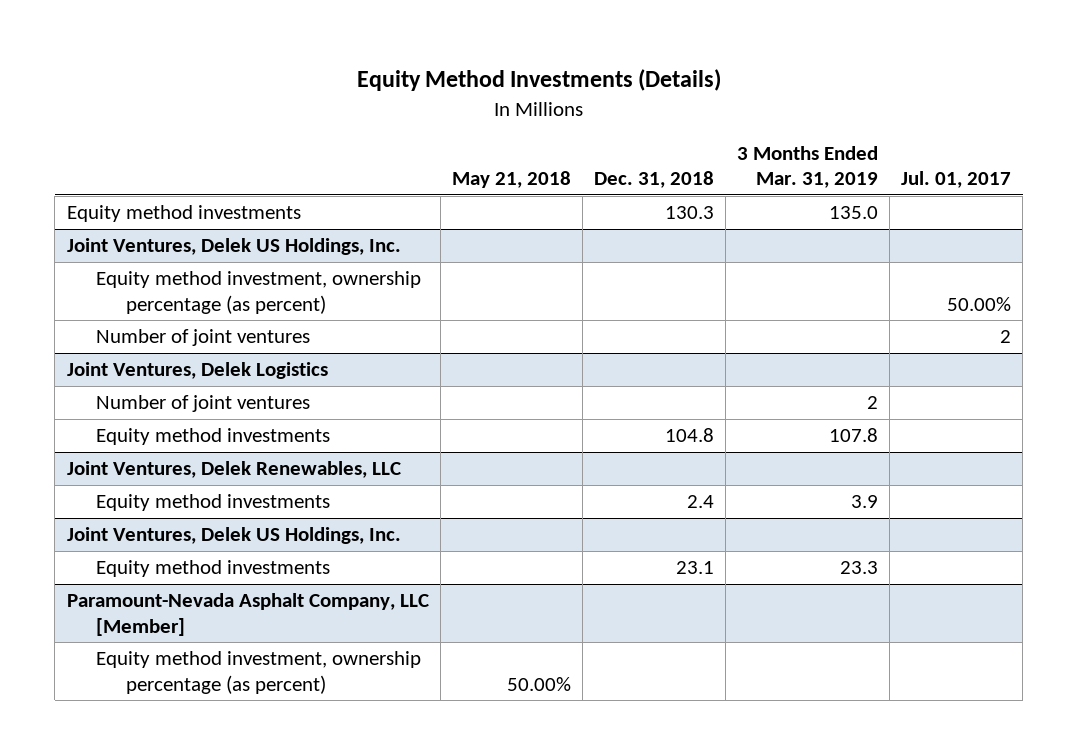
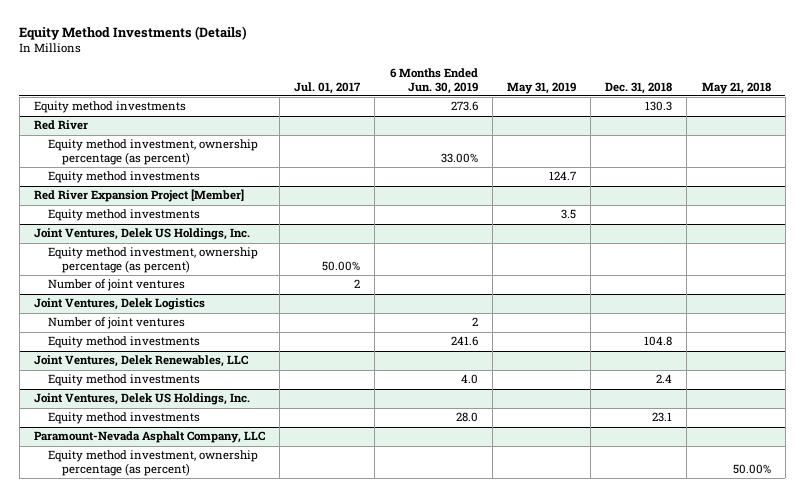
[737,145,879,189] 3 Months Ended Mar. 31, 2019 -> none
none -> [389,68,478,94] 6 Months Ended Jun. 30, 2019
none -> [506,81,576,94] May 31, 2019
none -> [33,120,88,131] Red River
none -> [47,139,258,165] Equity method investment, ownership percentage (as percent)
none -> [47,171,200,184] Equity method investments
none -> [33,189,244,203] Red River Expansion Project [Member]
none -> [47,209,200,222] Equity method investments
[66,593,429,636] Paramount-Nevada Asphalt Company, LLC [Member] -> [33,431,265,444] Paramount-Nevada Asphalt Company, LLC

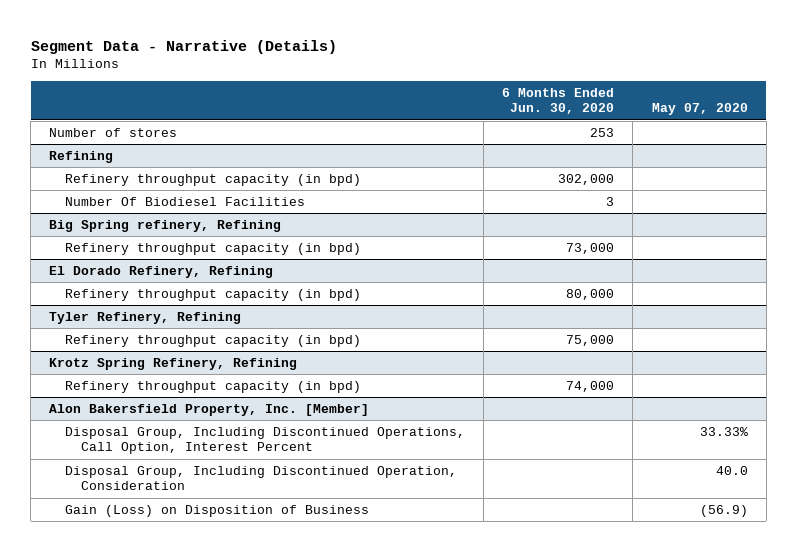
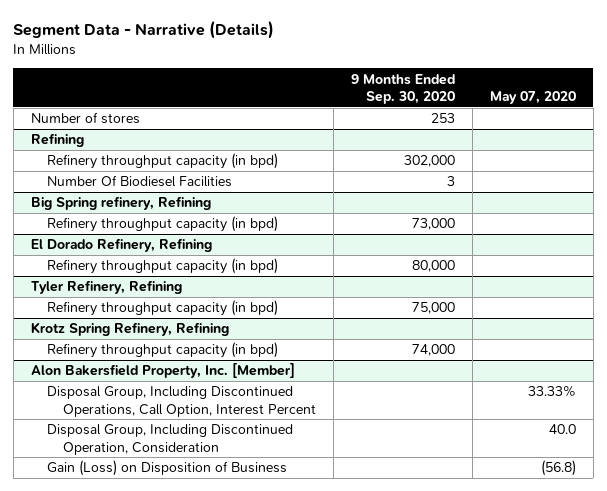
[502,87,615,115] 6 Months Ended Jun. 30, 2020 -> none
none -> [351,73,456,105] 9 Months Ended Sep. 30, 2020
[699,504,748,517] (56.9) -> [540,460,576,477] (56.8)

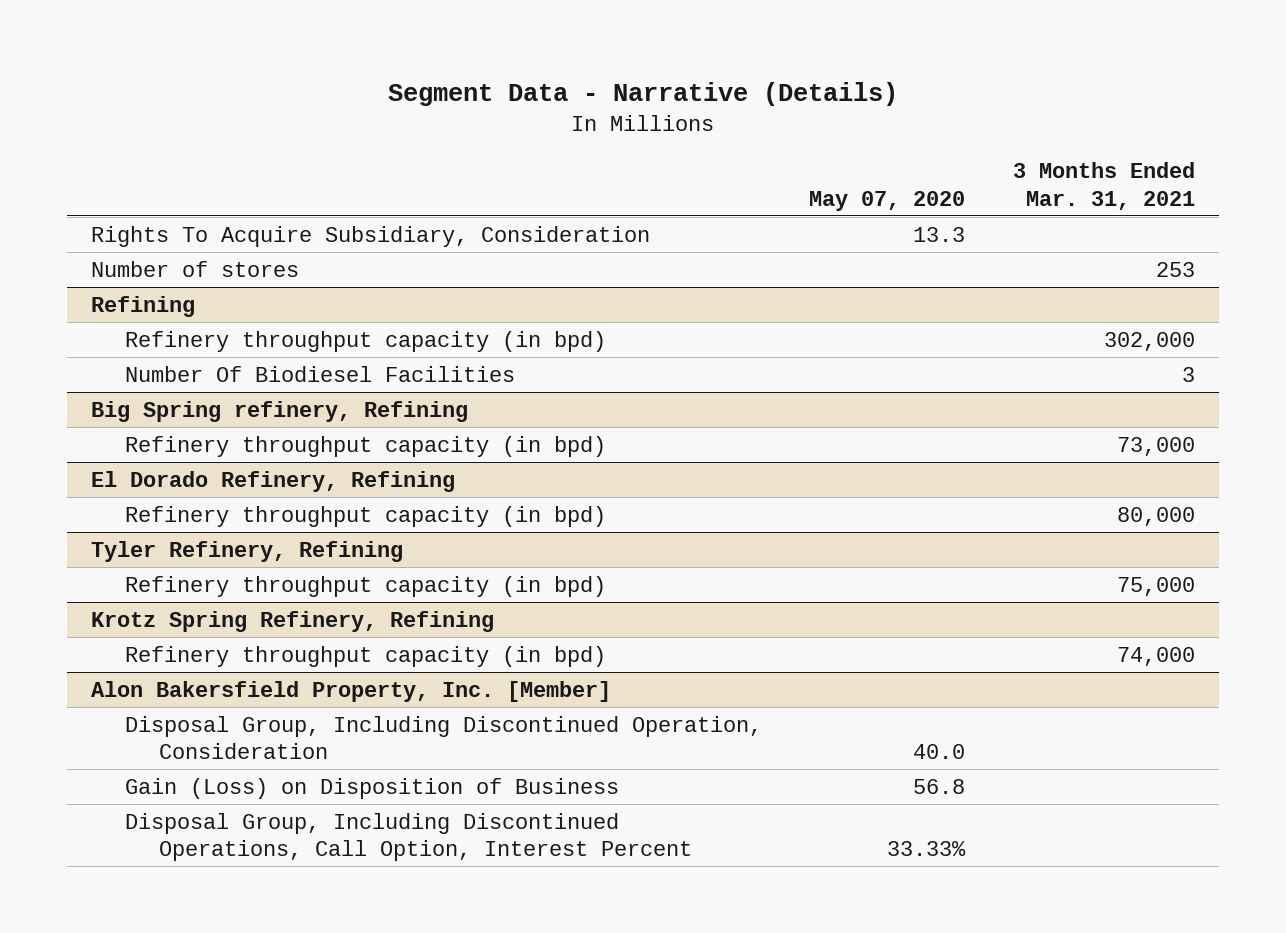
[351,73,456,105] 9 Months Ended Sep. 30, 2020 -> none
none -> [1013,162,1196,210] 3 Months Ended Mar. 31, 2021
none -> [90,225,650,247] Rights To Acquire Subsidiary, Consideration
[540,460,576,477] (56.8) -> [913,778,966,794] 56.8
[47,386,317,417] Disposal Group, Including Discontinued Operations, Call Option, Interest Percent -> [124,812,692,862] Disposal Group, Including Discontinued Operations, Call Option, Interest Percent

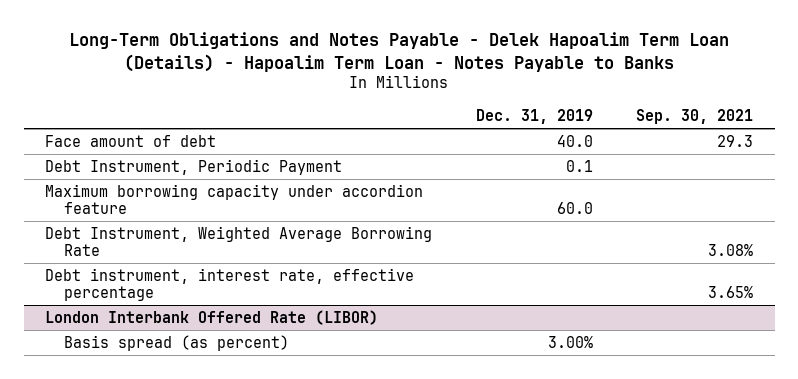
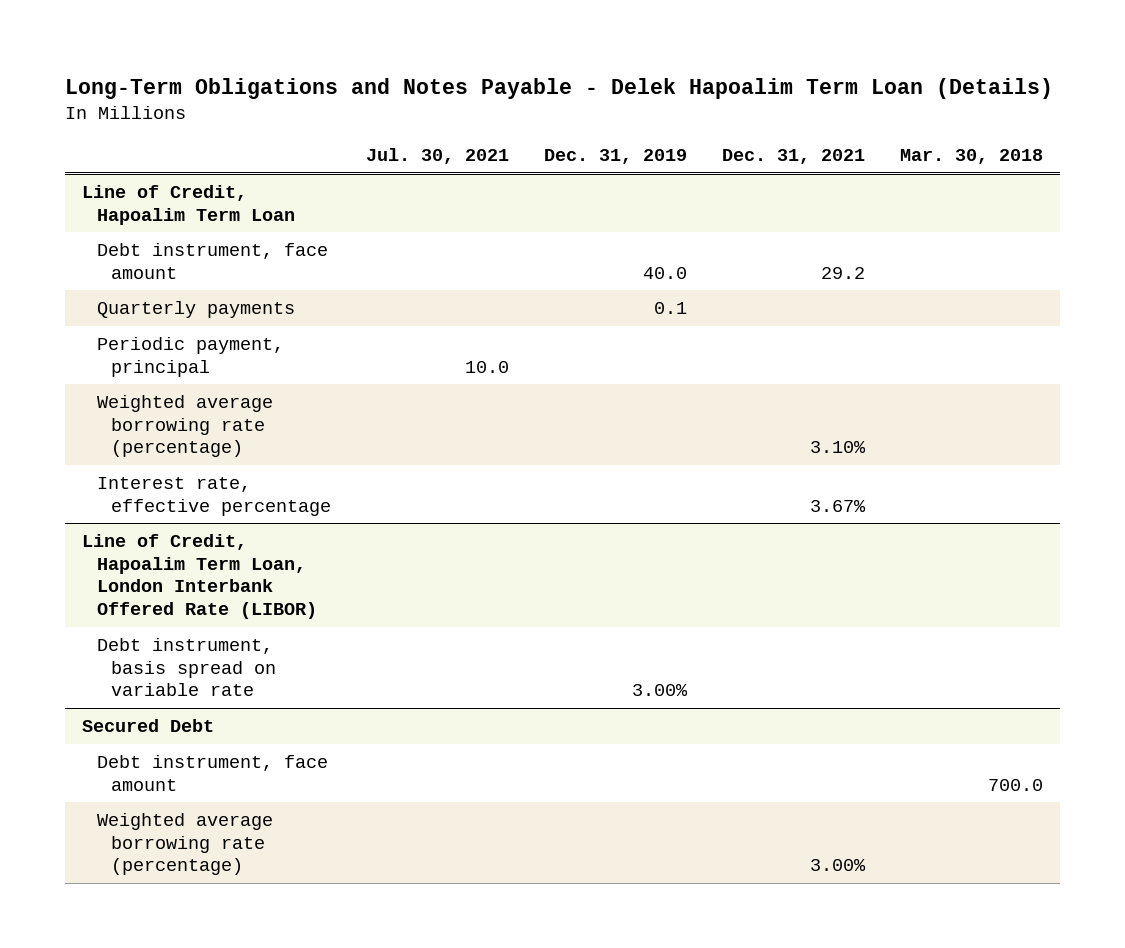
[69,32,730,72] Long-Term Obligations and Notes Payable - Delek Hapoalim Term Loan (Details) - Hapoalim Term Loan - Notes Payable to Banks -> [64,77,1053,99] Long-Term Obligations and Notes Payable - Delek Hapoalim Term Loan (Details)
[636,108,754,124] Sep. 30, 2021 -> none
none -> [366,148,510,165] Jul. 30, 2021
none -> [721,149,865,165] Dec. 31, 2021
none -> [899,149,1043,165] Mar. 30, 2018
[45,134,217,147] Face amount of debt -> none
[45,158,343,175] Debt Instrument, Periodic Payment -> none
[45,183,424,214] Maximum borrowing capacity under accordion feature -> none
[45,225,433,256] Debt Instrument, Weighted Average Borrowing Rate -> none
[45,267,415,301] Debt instrument, interest rate, effective percentage -> none
none -> [82,184,295,225] Line of Credit, Hapoalim Term Loan
none -> [96,242,328,279] Debt instrument, face amount
none -> [96,300,295,318] Quarterly payments
none -> [96,336,284,377] Periodic payment, principal
none -> [96,394,273,458] Weighted average borrowing rate (percentage)
none -> [96,476,332,516] Interest rate, effective percentage
[45,309,379,325] London Interbank Offered Rate (LIBOR) -> [82,533,317,620] Line of Credit, Hapoalim Term Loan, London Interbank Offered Rate (LIBOR)
[64,334,290,351] Basis spread (as percent) -> [96,637,277,697] Debt instrument, basis spread on variable rate
none -> [82,718,215,732] Secured Debt
none -> [96,754,328,791] Debt instrument, face amount
none -> [96,812,273,876] Weighted average borrowing rate (percentage)

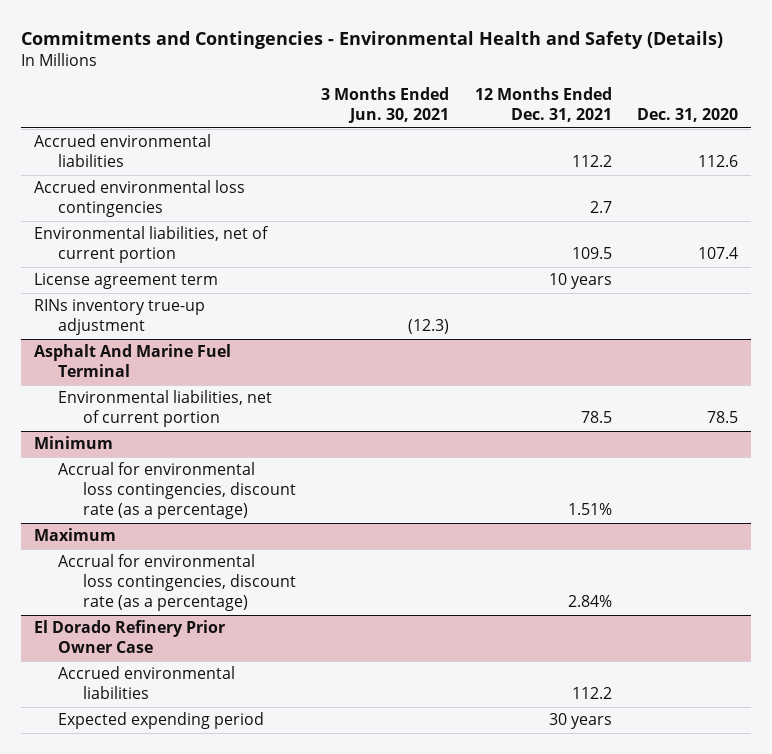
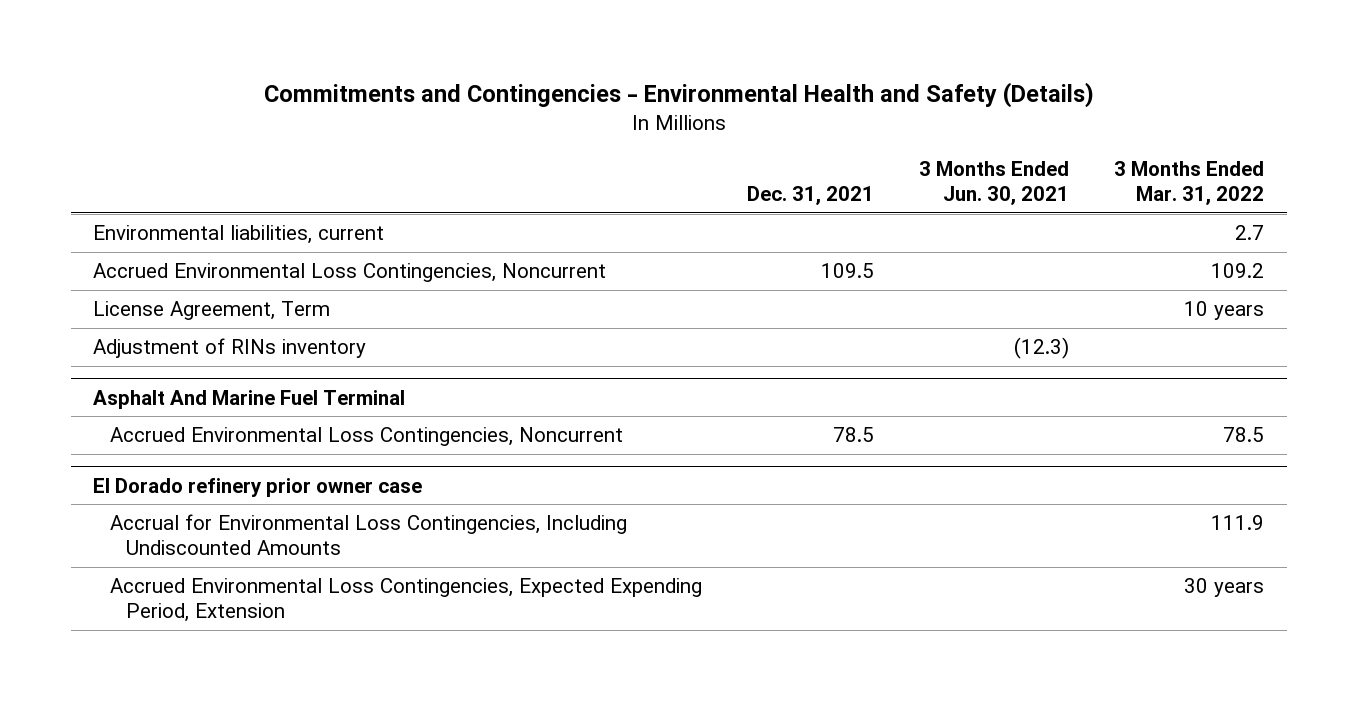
[474,87,612,123] 12 Months Ended Dec. 31, 2021 -> none
[637,108,739,123] Dec. 31, 2020 -> none
none -> [747,186,875,206] Dec. 31, 2021
none -> [1114,161,1265,206] 3 Months Ended Mar. 31, 2022
[34,134,212,168] Accrued environmental liabilities -> none
[34,180,246,218] Accrued environmental loss contingencies -> [93,224,385,244] Environmental liabilities, current
[34,226,270,264] Environmental liabilities, net of current portion -> [93,262,607,282] Accrued Environmental Loss Contingencies, Noncurrent
[34,273,219,290] License agreement term -> [93,300,331,320] License Agreement, Term
[34,299,206,336] RINs inventory true-up adjustment -> [93,337,367,358] Adjustment of RINs inventory
[34,436,114,450] Minimum -> none
[58,462,296,520] Accrual for environmental loss contingencies, discount rate (as a percentage) -> none
[34,528,117,542] Maximum -> none
[58,554,296,612] Accrual for environmental loss contingencies, discount rate (as a percentage) -> none
[58,666,236,700] Accrued environmental liabilities -> none
[58,390,273,428] Environmental liabilities, net of current portion -> [109,426,623,446] Accrued Environmental Loss Contingencies, Noncurrent
[34,620,226,654] El Dorado Refinery Prior Owner Case -> [93,477,423,497] El Dorado refinery prior owner case
none -> [109,513,627,556] Accrual for Environmental Loss Contingencies, Including Undiscounted Amounts
[58,712,265,730] Expected expending period -> [109,577,702,623] Accrued Environmental Loss Contingencies, Expected Expending Period, Extension

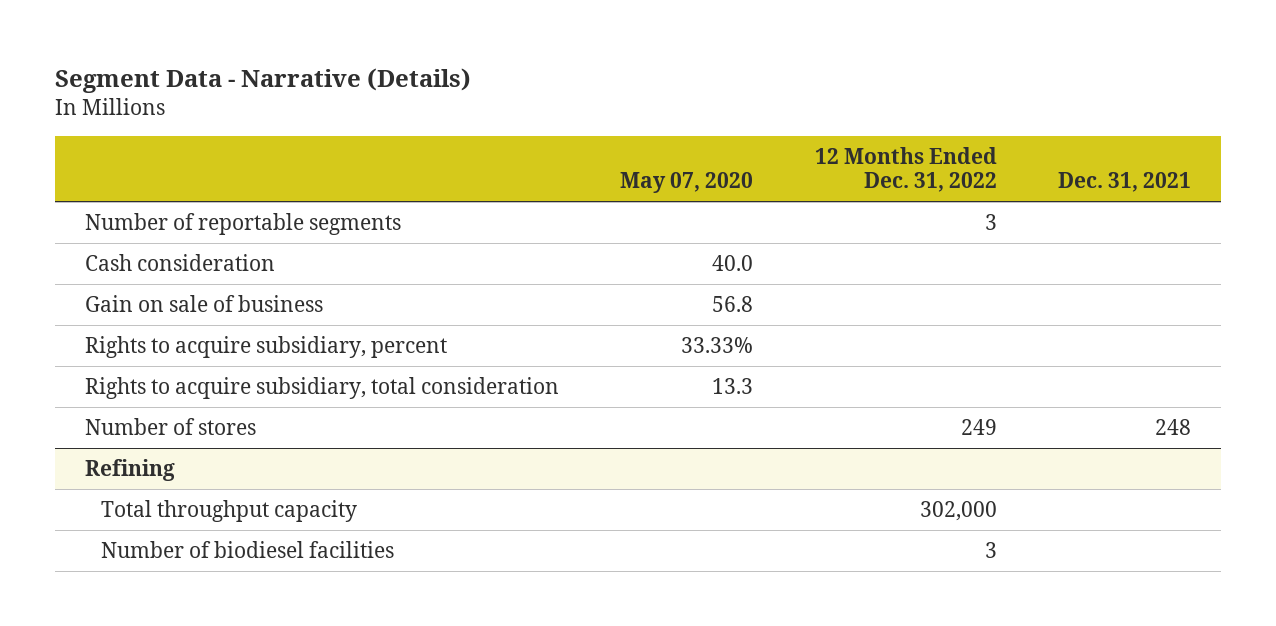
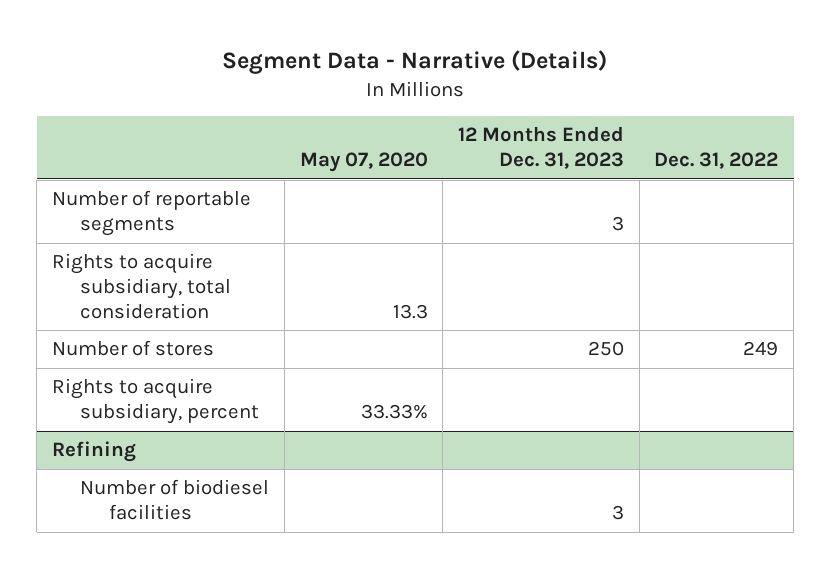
[814,146,997,193] 12 Months Ended Dec. 31, 2022 -> none
[1057,172,1191,193] Dec. 31, 2021 -> none
none -> [458,126,625,170] 12 Months Ended Dec. 31, 2023
none -> [654,152,779,170] Dec. 31, 2022
[85,253,276,271] Cash consideration -> none
[85,294,324,312] Gain on sale of business -> none
[85,335,448,358] Rights to acquire subsidiary, percent -> [51,378,260,425] Rights to acquire subsidiary, percent
[101,499,358,522] Total throughput capacity -> none

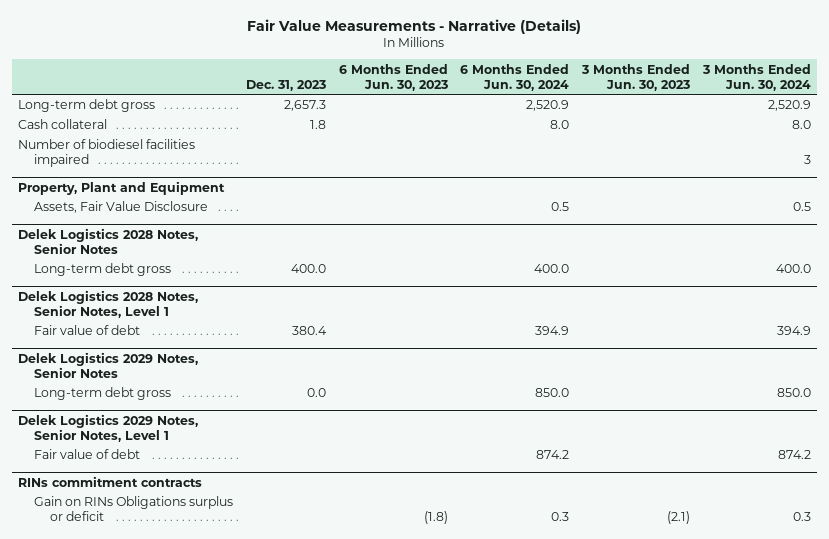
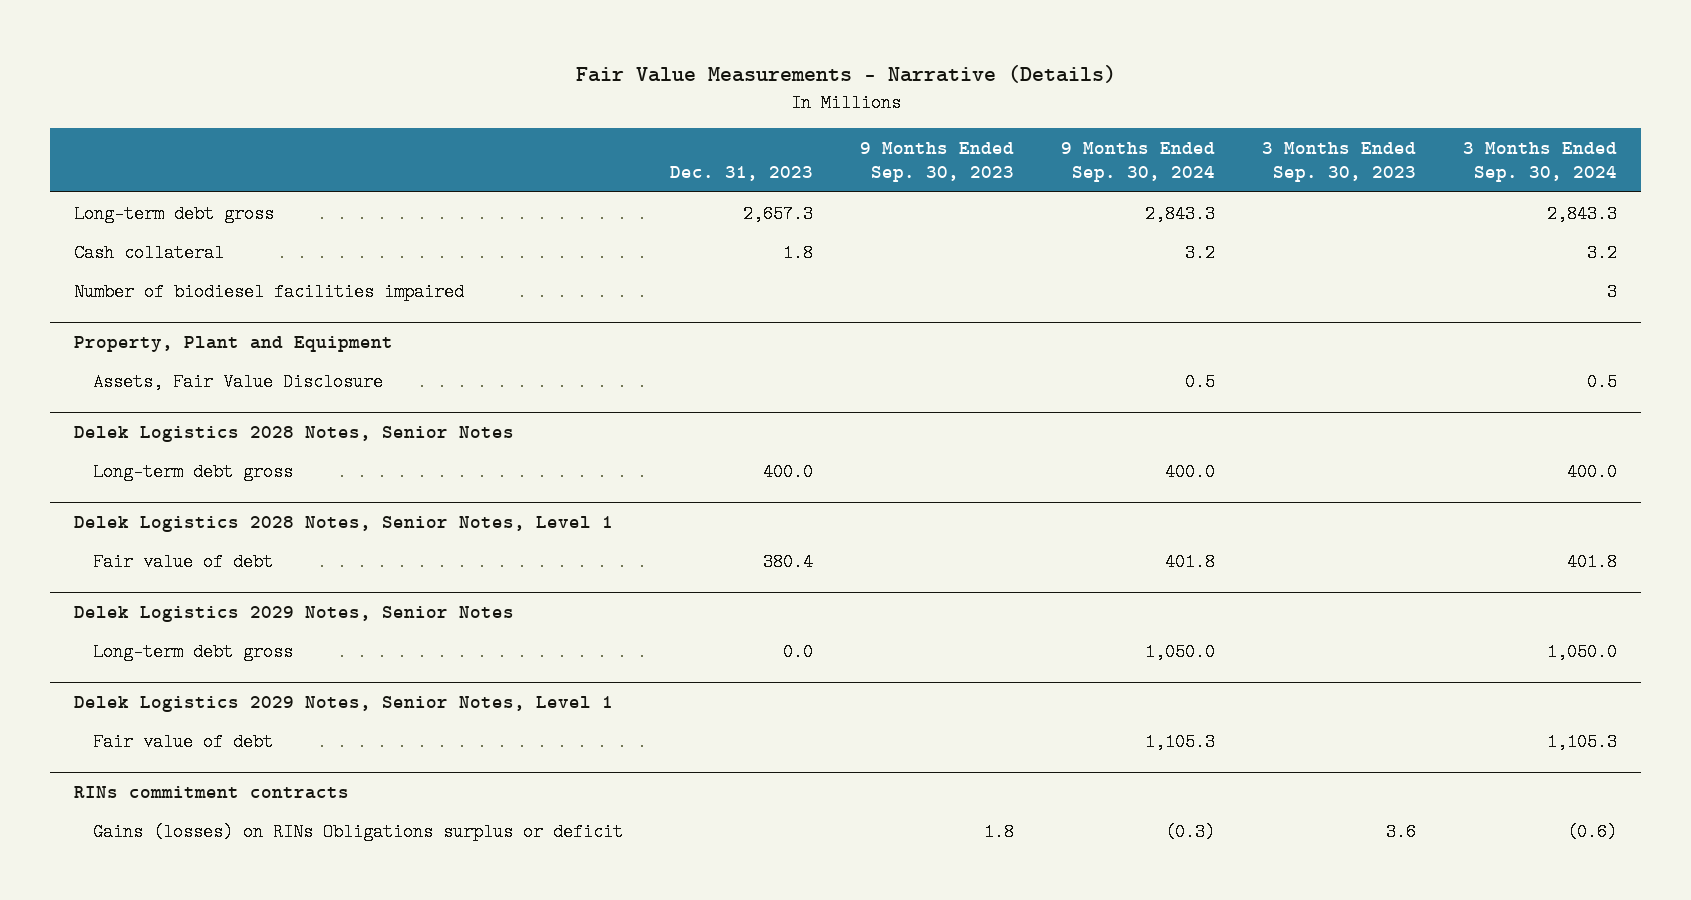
[338,63,448,91] 6 Months Ended Jun. 30, 2023 -> none
[460,63,570,91] 6 Months Ended Jun. 30, 2024 -> none
[581,63,691,91] 3 Months Ended Jun. 30, 2023 -> none
[701,63,811,91] 3 Months Ended Jun. 30, 2024 -> none
none -> [860,141,1015,183] 9 Months Ended Sep. 30, 2023
none -> [1061,141,1216,183] 9 Months Ended Sep. 30, 2024
none -> [1262,141,1417,183] 3 Months Ended Sep. 30, 2023
none -> [1463,141,1618,183] 3 Months Ended Sep. 30, 2024
[33,496,233,522] Gain on RINs Obligations surplus or deficit -> [93,822,624,841] Gains (losses) on RINs Obligations surplus or deficit

